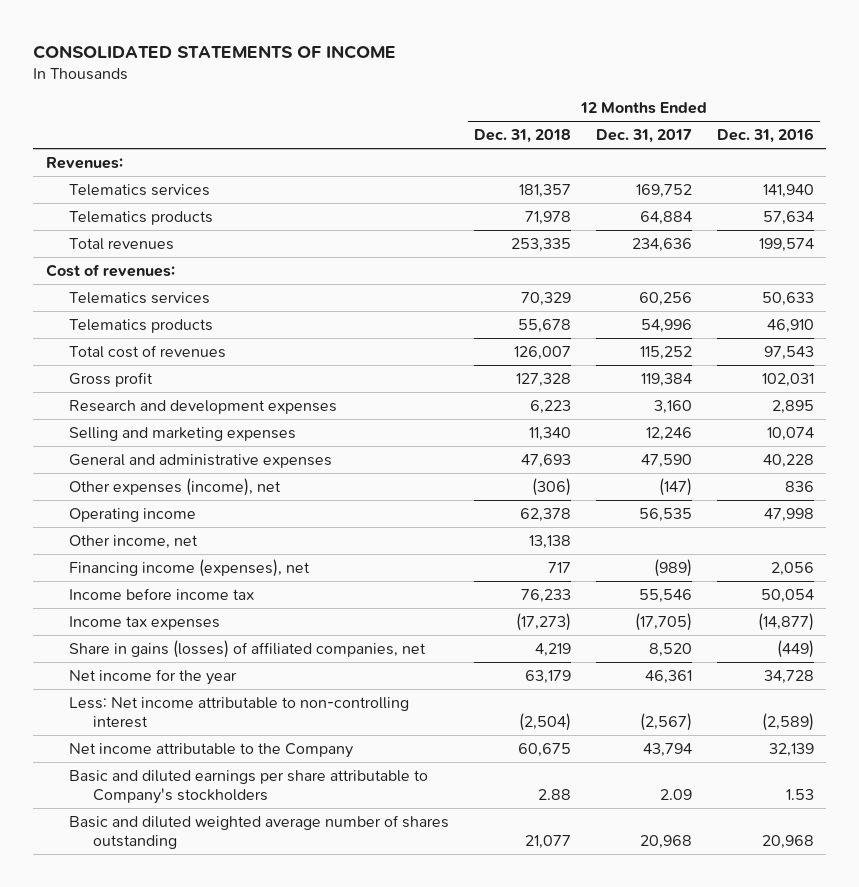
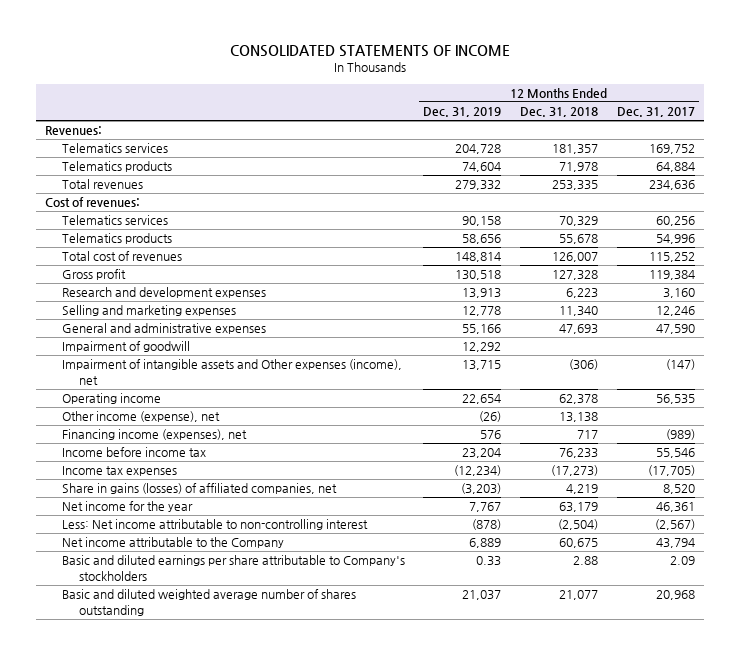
[716,128,814,144] Dec. 31, 2016 -> none
none -> [423,107,502,118] Dec. 31, 2019
none -> [61,341,190,353] Impairment of goodwill
[69,477,282,496] Other expenses (income), net -> [61,359,402,385] Impairment of intangible assets and Other expenses (income), net
[69,534,199,549] Other income, net -> [61,411,220,423] Other income (expense), net

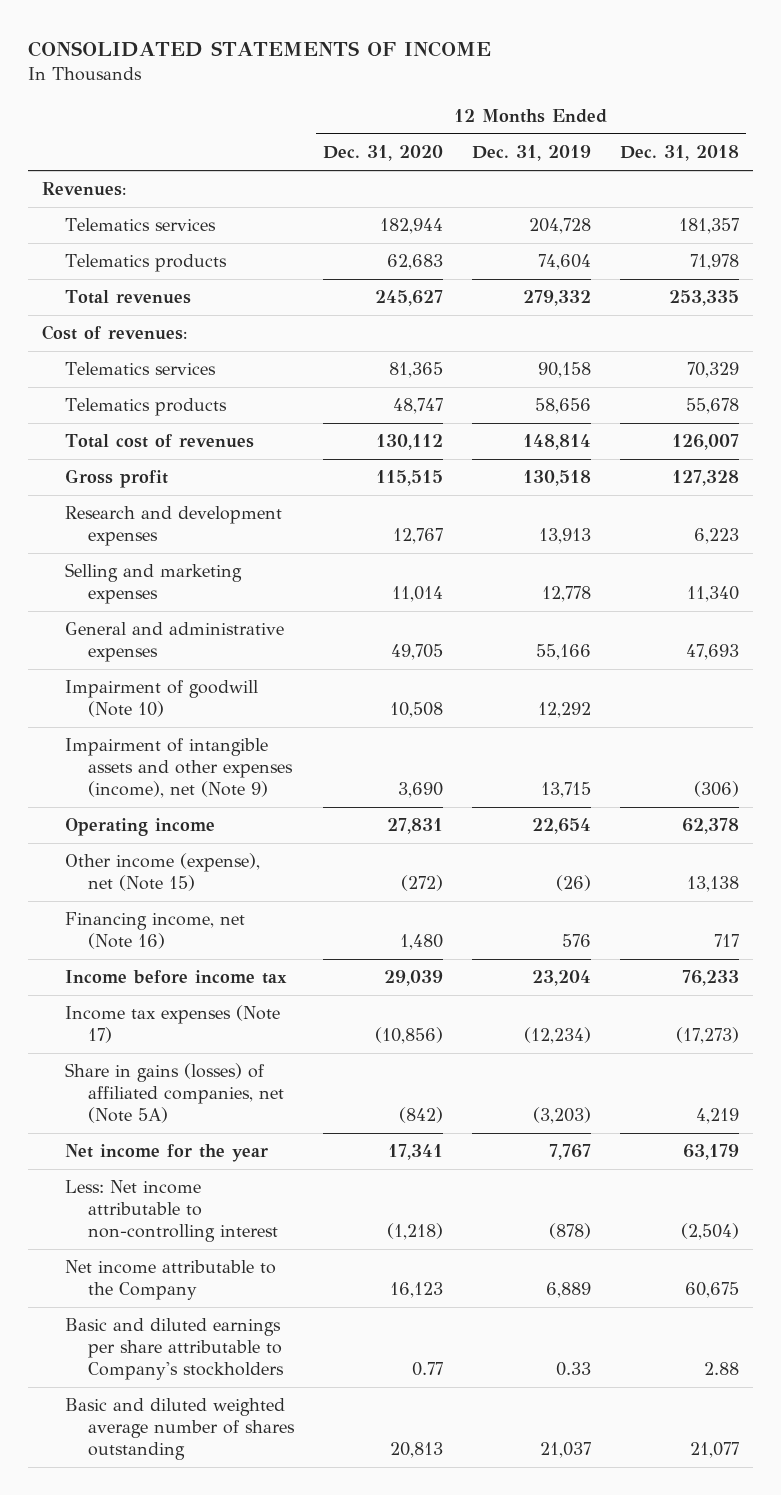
[616,107,695,118] Dec. 31, 2017 -> none
none -> [322,145,443,162] Dec. 31, 2020
[61,341,190,353] Impairment of goodwill -> [65,680,259,718] Impairment of goodwill (Note 10)
[61,359,402,385] Impairment of intangible assets and Other expenses (income), net -> [65,738,293,799] Impairment of intangible assets and other expenses (income), net (Note 9)
[61,411,220,423] Other income (expense), net -> [65,853,261,892] Other income (expense), net (Note 15)
[61,429,247,441] Financing income (expenses), net -> [65,912,246,950] Financing income, net (Note 16)
[61,466,177,477] Income tax expenses -> [65,1005,281,1044] Income tax expenses (Note 17)
[61,483,337,495] Share in gains (losses) of affiliated companies, net -> [65,1063,284,1124] Share in gains (losses) of affiliated companies, net (Note 5A)

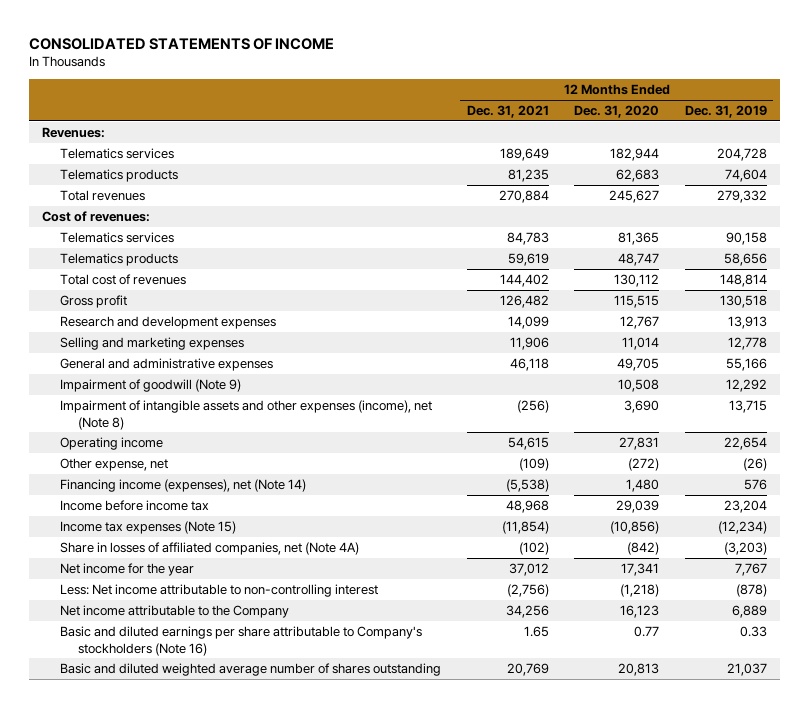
[619,145,739,162] Dec. 31, 2018 -> none
none -> [466,105,549,119] Dec. 31, 2021
[65,680,259,718] Impairment of goodwill (Note 10) -> [60,379,242,393] Impairment of goodwill (Note 9)
[65,738,293,799] Impairment of intangible assets and other expenses (income), net (Note 9) -> [60,400,433,430] Impairment of intangible assets and other expenses (income), net (Note 8)
[65,853,261,892] Other income (expense), net (Note 15) -> [60,458,169,472] Other expense, net
[65,912,246,950] Financing income, net (Note 16) -> [60,479,307,493] Financing income (expenses), net (Note 14)
[65,1005,281,1044] Income tax expenses (Note 17) -> [60,521,237,535] Income tax expenses (Note 15)
[65,1063,284,1124] Share in gains (losses) of affiliated companies, net (Note 5A) -> [60,542,360,556] Share in losses of affiliated companies, net (Note 4A)
[65,1318,284,1381] Basic and diluted earnings per share attributable to Company's stockholders -> [60,626,423,656] Basic and diluted earnings per share attributable to Company's stockholders (Note 16)

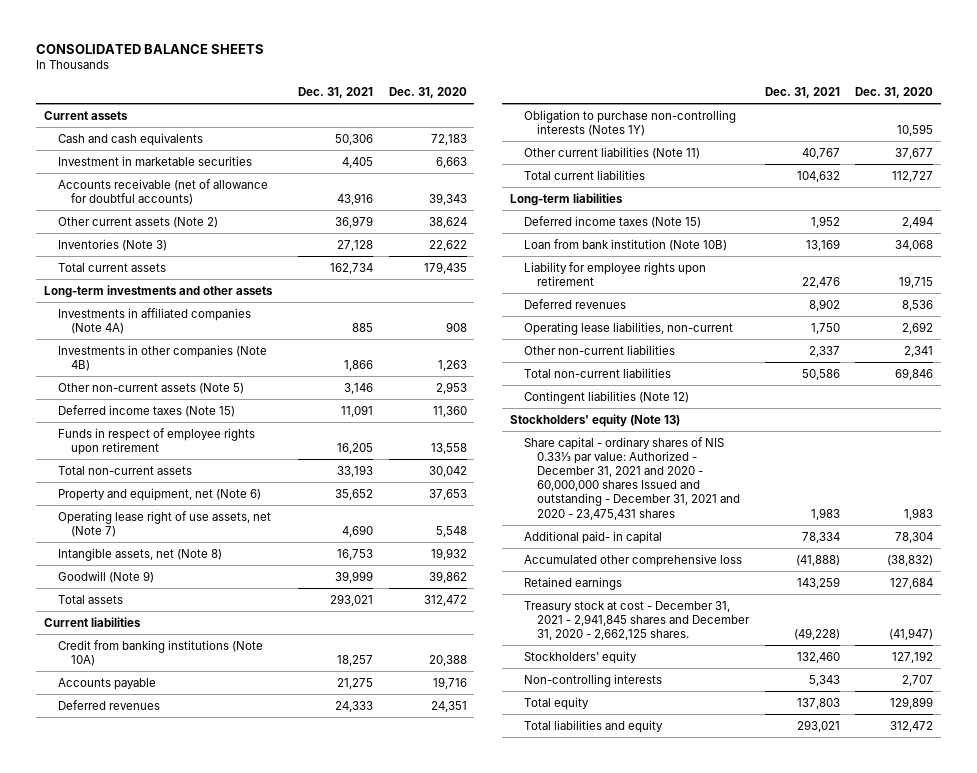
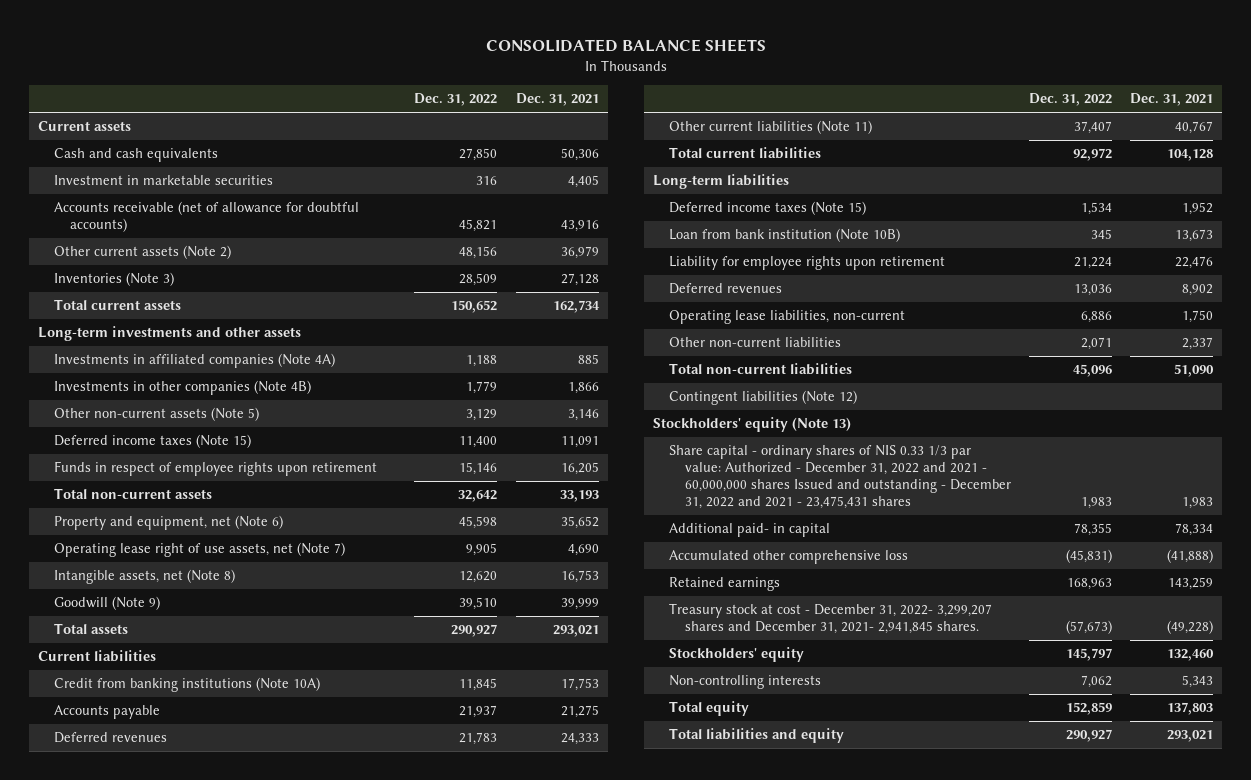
[388,86,467,98] Dec. 31, 2020 -> none
none -> [414,93,498,107] Dec. 31, 2022
[337,654,374,666] 18,257 -> [560,678,599,692] 17,753
[523,109,736,136] Obligation to purchase non-controlling interests (Notes 1Y) -> none
[796,170,840,182] 104,632 -> [1167,149,1214,162] 104,128
[805,238,840,251] 13,169 -> [1175,229,1214,243] 13,673
[801,368,840,380] 50,586 -> [1174,364,1215,378] 51,090
[523,436,741,520] Share capital - ordinary shares of NIS 0.33⅓ par value: Authorized - December 31, 2021 and 2020 - 60,000,000 shares Issued and outstanding - December 31, 2021 and 2020 - 23,475,431 shares -> [668,445,1011,510] Share capital - ordinary shares of NIS 0.33 1/3 par value: Authorized - December 31, 2022 and 2021 - 60,000,000 shares Issued and outstanding - December 31, 2022 and 2021 - 23,475,431 shares
[523,600,751,640] Treasury stock at cost - December 31, 2021 - 2,941,845 shares and December 31, 2020 - 2,662,125 shares. -> [668,603,992,635] Treasury stock at cost - December 31, 2022- 3,299,207 shares and December 31, 2021- 2,941,845 shares.

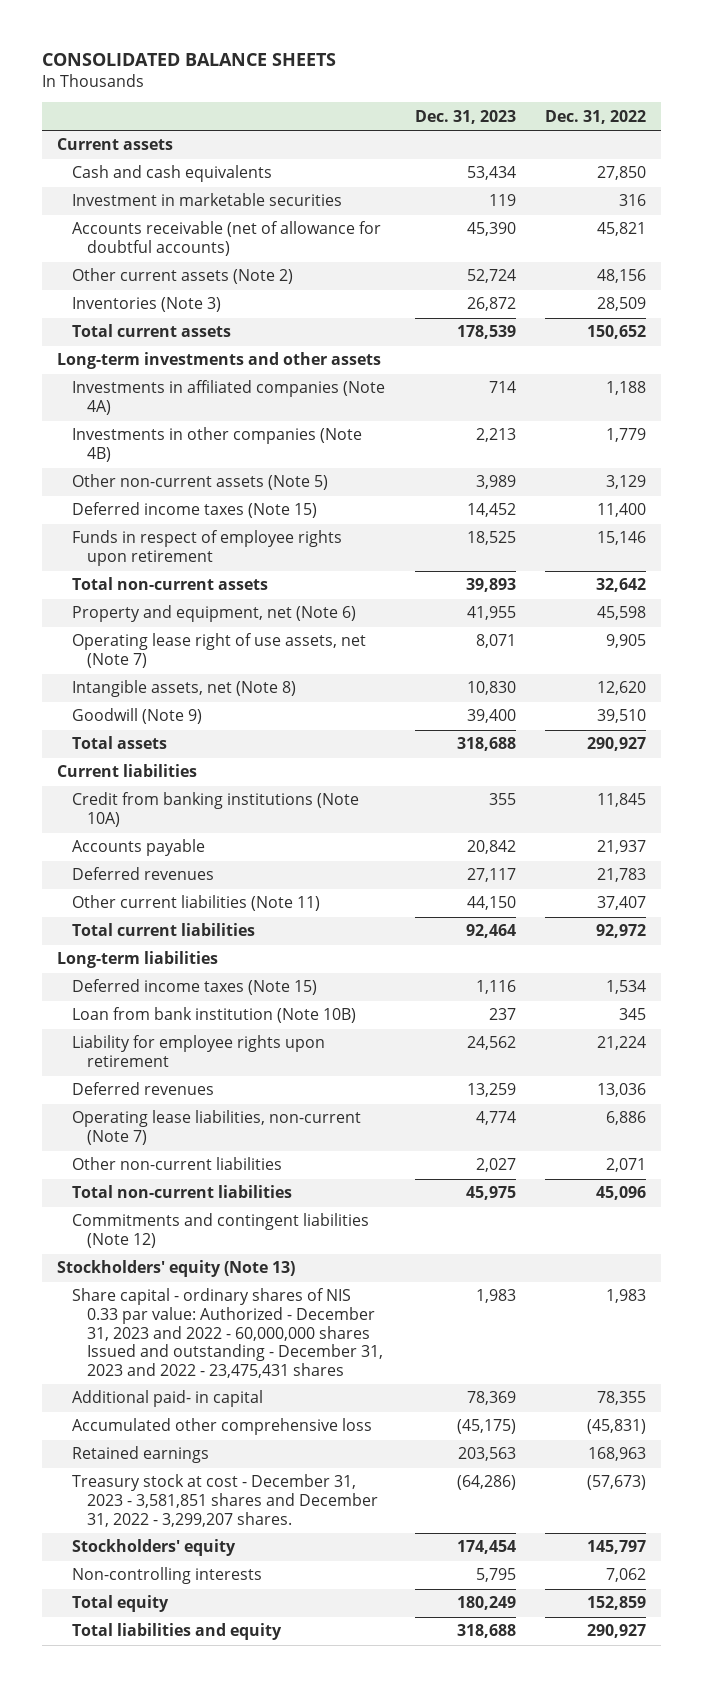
[515,93,599,107] Dec. 31, 2021 -> none
none -> [414,109,516,124] Dec. 31, 2023
[668,310,905,325] Operating lease liabilities, non-current -> [72,1110,362,1146] Operating lease liabilities, non-current (Note 7)
[668,390,857,406] Contingent liabilities (Note 12) -> [72,1213,370,1249] Commitments and contingent liabilities (Note 12)
[668,445,1011,510] Share capital - ordinary shares of NIS 0.33 1/3 par value: Authorized - December 31, 2022 and 2021 - 60,000,000 shares Issued and outstanding - December 31, 2022 and 2021 - 23,475,431 shares -> [72,1288,383,1378] Share capital - ordinary shares of NIS 0.33 par value: Authorized - December 31, 2023 and 2022 - 60,000,000 shares Issued and outstanding - December 31, 2023 and 2022 - 23,475,431 shares
[668,603,992,635] Treasury stock at cost - December 31, 2022- 3,299,207 shares and December 31, 2021- 2,941,845 shares. -> [72,1474,378,1527] Treasury stock at cost - December 31, 2023 - 3,581,851 shares and December 31, 2022 - 3,299,207 shares.

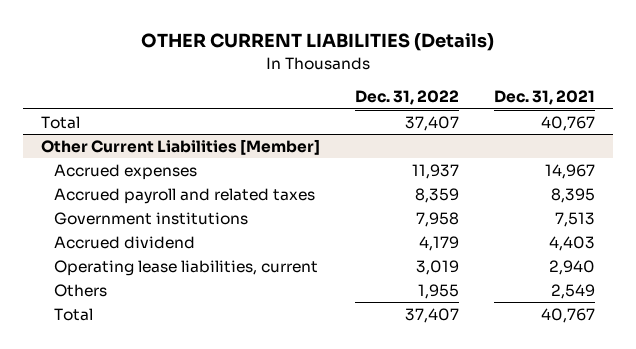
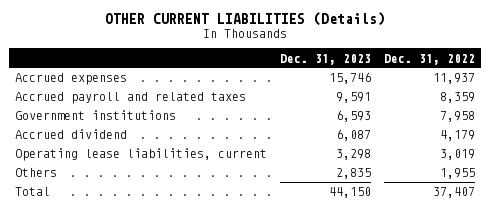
[494,90,596,106] Dec. 31, 2021 -> none
none -> [279,53,371,65] Dec. 31, 2023
[40,115,80,129] Total -> none
[40,138,320,155] Other Current Liabilities [Member] -> none

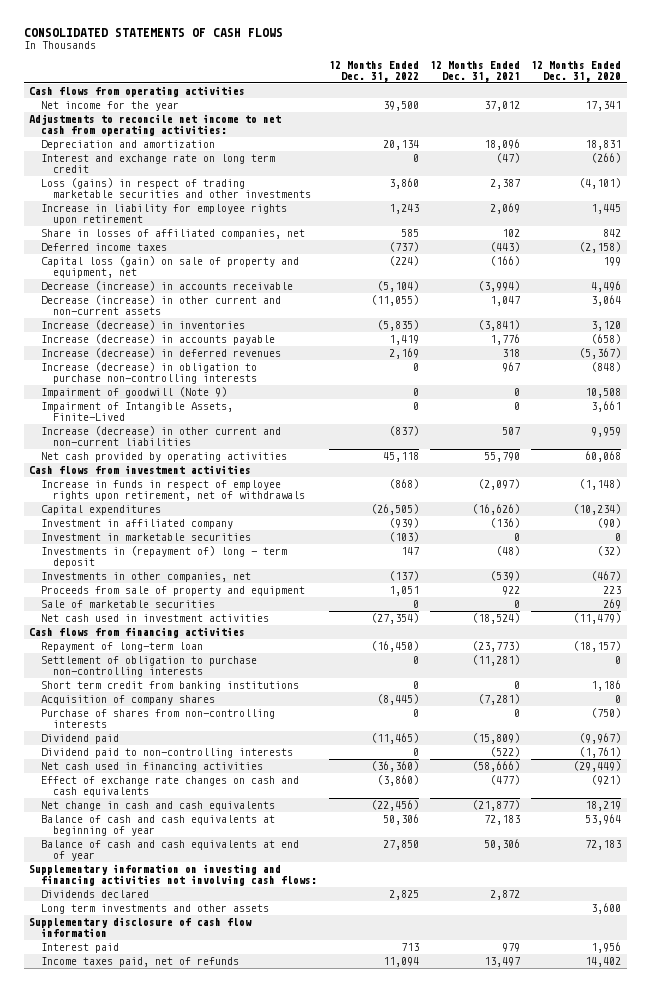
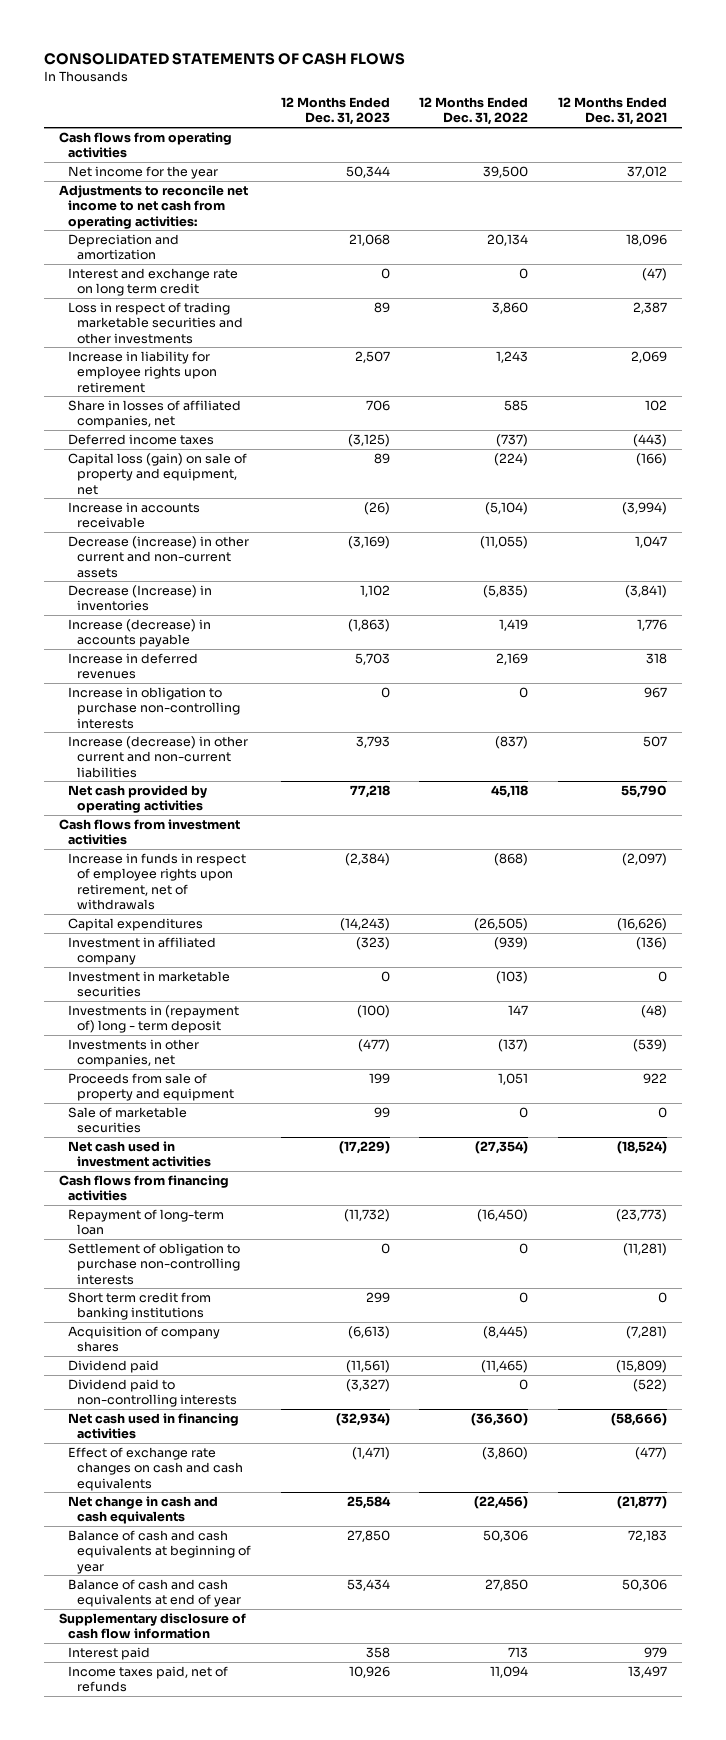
[530,60,621,83] 12 Months Ended Dec. 31, 2020 -> none
none -> [280,97,390,126] 12 Months Ended Dec. 31, 2023
[41,177,312,199] Loss (gains) in respect of trading marketable securities and other investments -> [67,302,243,344] Loss in respect of trading marketable securities and other investments
[41,280,294,291] Decrease (increase) in accounts receivable -> [67,502,200,529] Increase in accounts receivable
[41,319,246,330] Increase (decrease) in inventories -> [67,585,212,612] Decrease (Increase) in inventories
[41,386,228,398] Impairment of goodwill (Note 9) -> none
[41,401,234,422] Impairment of Intangible Assets, Finite-Lived -> none
[41,347,282,358] Increase (decrease) in deferred revenues -> [67,653,198,680] Increase in deferred revenues
[41,361,258,385] Increase (decrease) in obligation to purchase non-controlling interests -> [67,687,240,729] Increase in obligation to purchase non-controlling interests
[41,708,276,729] Purchase of shares from non-controlling interests -> none
[29,863,318,887] Supplementary information on investing and financing activities not involving cash flows: -> none
[41,889,150,898] Dividends declared -> none
[41,903,270,914] Long term investments and other assets -> none

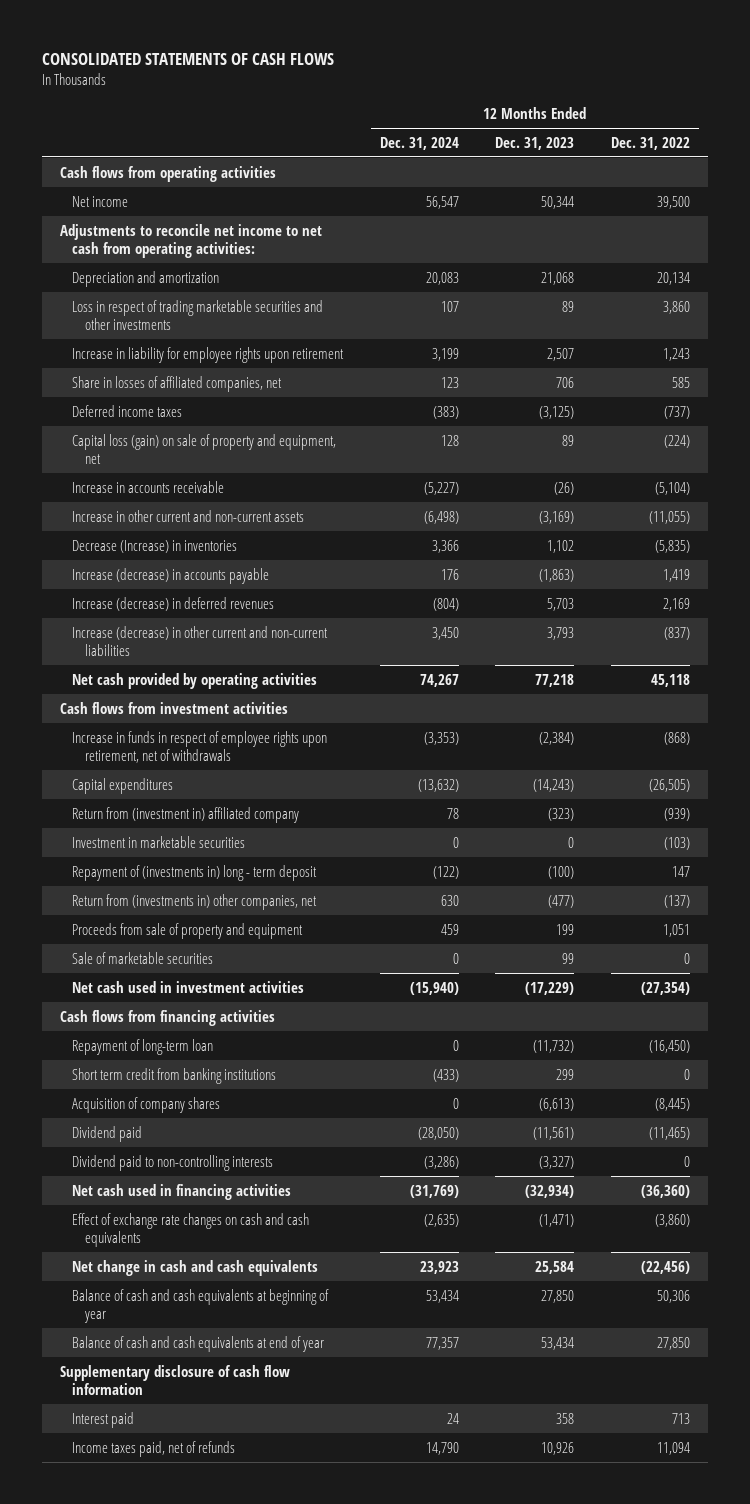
[557,97,667,126] 12 Months Ended Dec. 31, 2021 -> none
none -> [379,136,459,150] Dec. 31, 2024
[67,166,218,180] Net income for the year -> [72,195,129,207] Net income
[67,268,238,297] Interest and exchange rate on long term credit -> none
[67,536,249,578] Decrease (increase) in other current and non-current assets -> [72,509,305,522] Increase in other current and non-current assets
[67,687,240,729] Increase in obligation to purchase non-controlling interests -> none
[67,653,198,680] Increase in deferred revenues -> [72,596,275,611] Increase (decrease) in deferred revenues
[67,937,216,966] Investment in affiliated company -> [72,806,300,823] Return from (investment in) affiliated company
[67,1005,239,1034] Investments in (repayment of) long - term deposit -> [72,864,318,881] Repayment of (investments in) long - term deposit
[67,1039,199,1068] Investments in other companies, net -> [72,893,318,910] Return from (investments in) other companies, net
[67,1243,240,1285] Settlement of obligation to purchase non-controlling interests -> none

